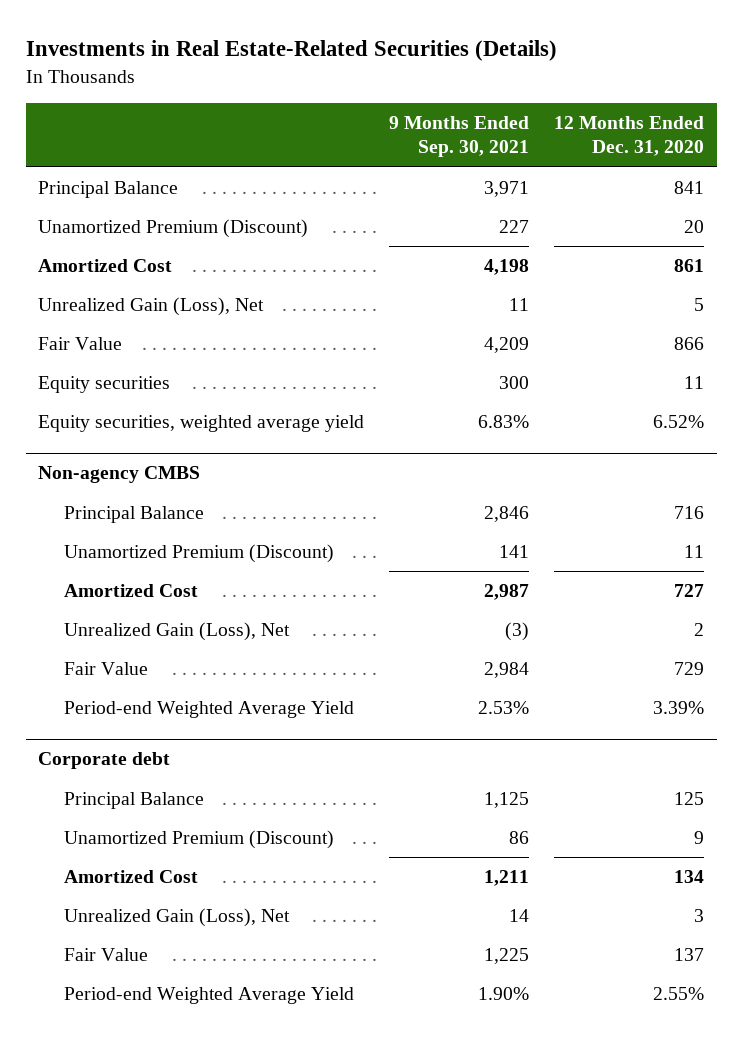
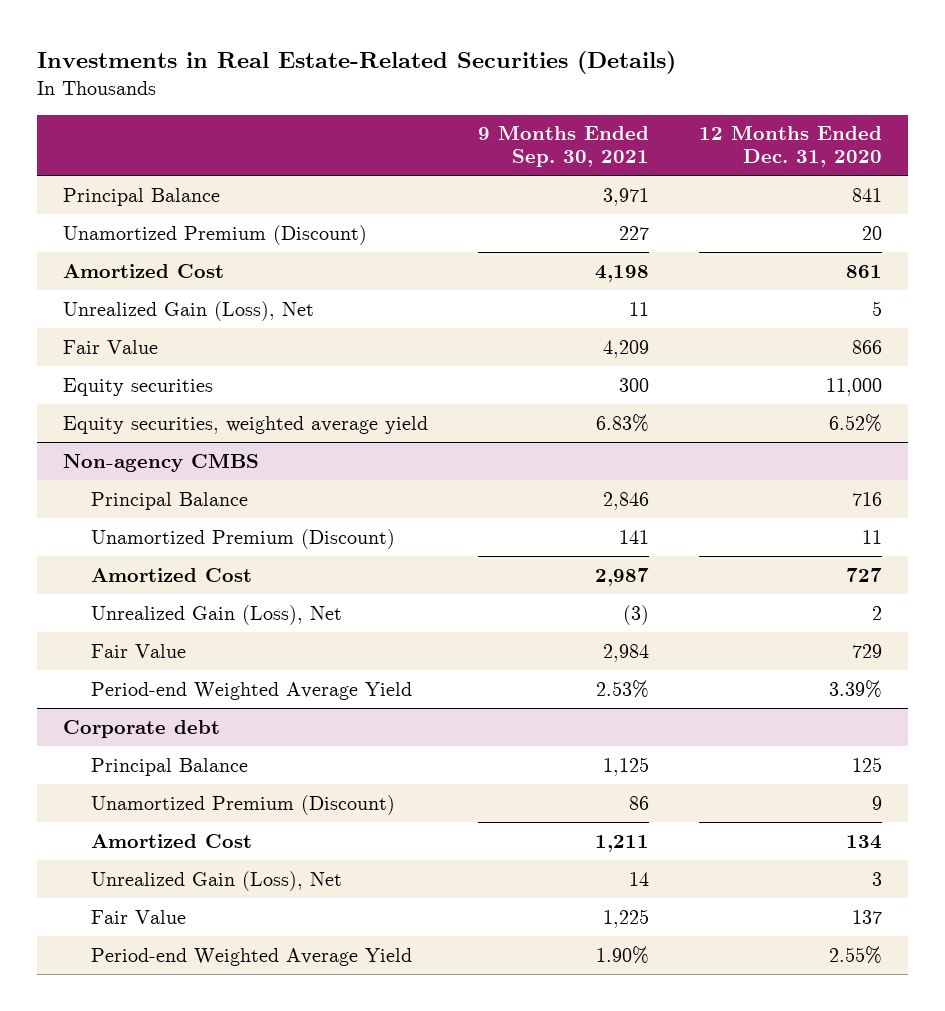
[684,376,705,390] 11 -> [826,377,883,396] 11,000

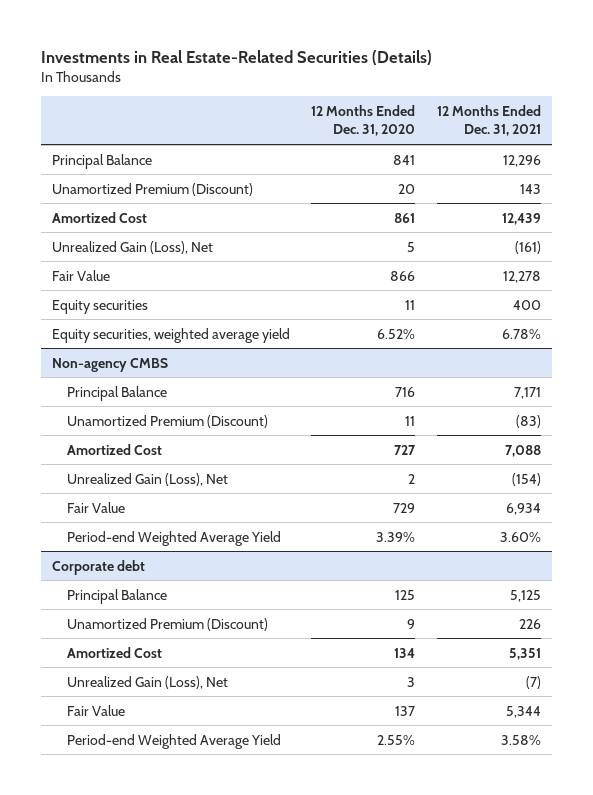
[478,125,650,168] 9 Months Ended Sep. 30, 2021 -> none
none -> [436,105,541,137] 12 Months Ended Dec. 31, 2021
[826,377,883,396] 11,000 -> [405,299,416,310] 11

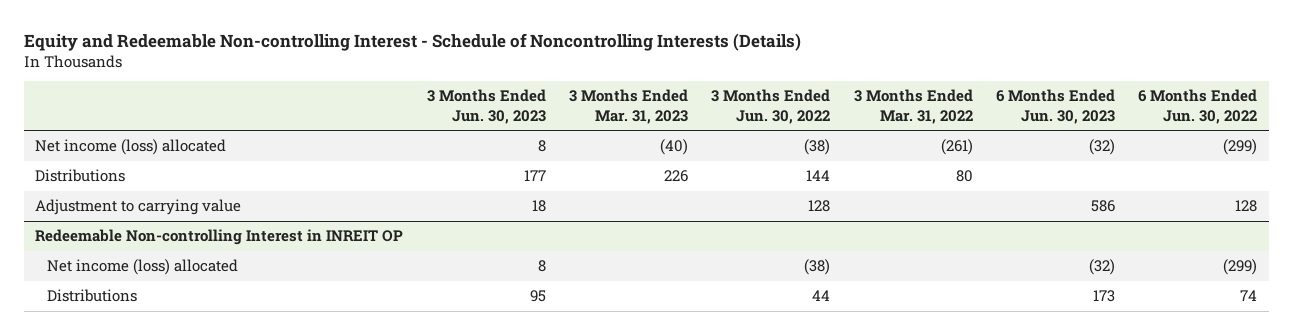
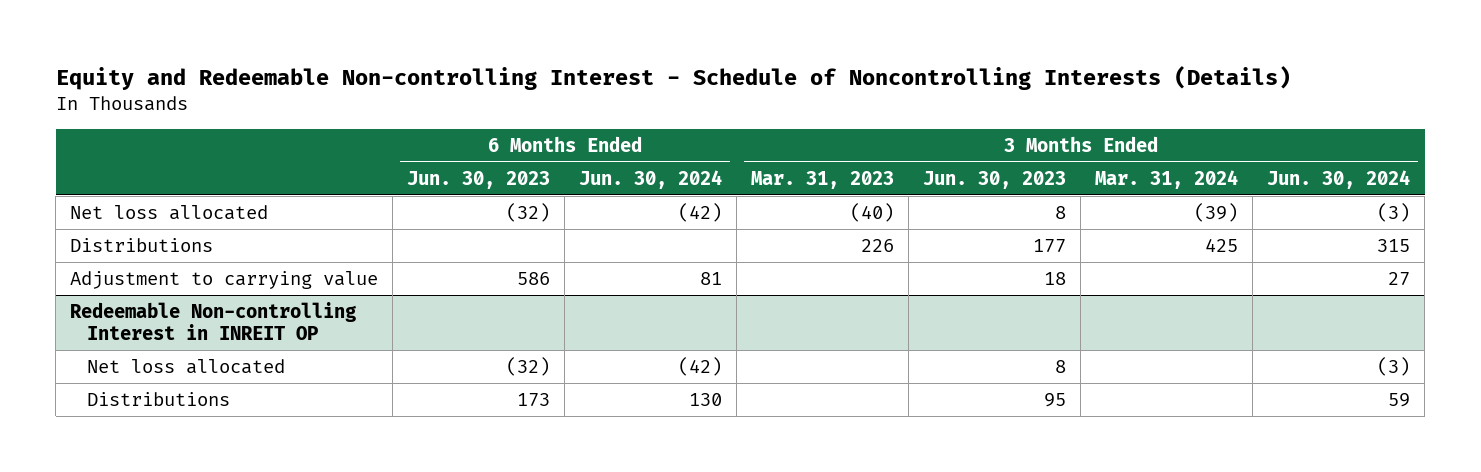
[711,89,831,124] 3 Months Ended Jun. 30, 2022 -> none
[853,89,973,124] 3 Months Ended Mar. 31, 2022 -> none
[1138,89,1258,124] 6 Months Ended Jun. 30, 2022 -> none
none -> [579,169,723,189] Jun. 30, 2024
none -> [1095,169,1239,189] Mar. 31, 2024
none -> [1267,169,1411,189] Jun. 30, 2024
[35,139,227,156] Net income (loss) allocated -> [70,205,269,221] Net loss allocated
[46,259,238,276] Net income (loss) allocated -> [86,359,285,375] Net loss allocated

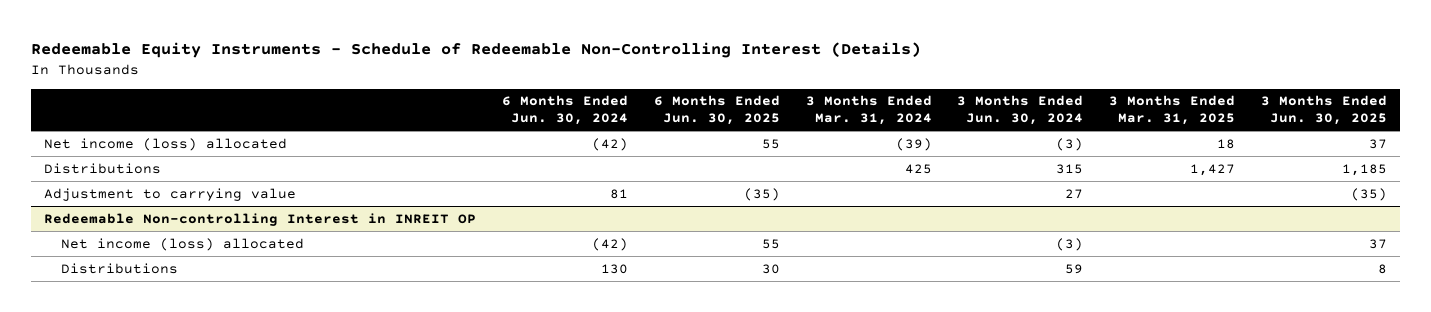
[55,65,1291,90] Equity and Redeemable Non-controlling Interest - Schedule of Noncontrolling Interests (Details) -> [31,42,922,59] Redeemable Equity Instruments - Schedule of Redeemable Non-Controlling Interest (Details)
[407,170,551,189] Jun. 30, 2023 -> none
[751,170,895,189] Mar. 31, 2023 -> none
[923,170,1067,189] Jun. 30, 2023 -> none
none -> [653,95,780,126] 6 Months Ended Jun. 30, 2025
none -> [1109,95,1236,126] 3 Months Ended Mar. 31, 2025
none -> [1261,95,1388,126] 3 Months Ended Jun. 30, 2025
[70,205,269,221] Net loss allocated -> [44,137,288,151] Net income (loss) allocated
[86,359,285,375] Net loss allocated -> [61,237,305,251] Net income (loss) allocated

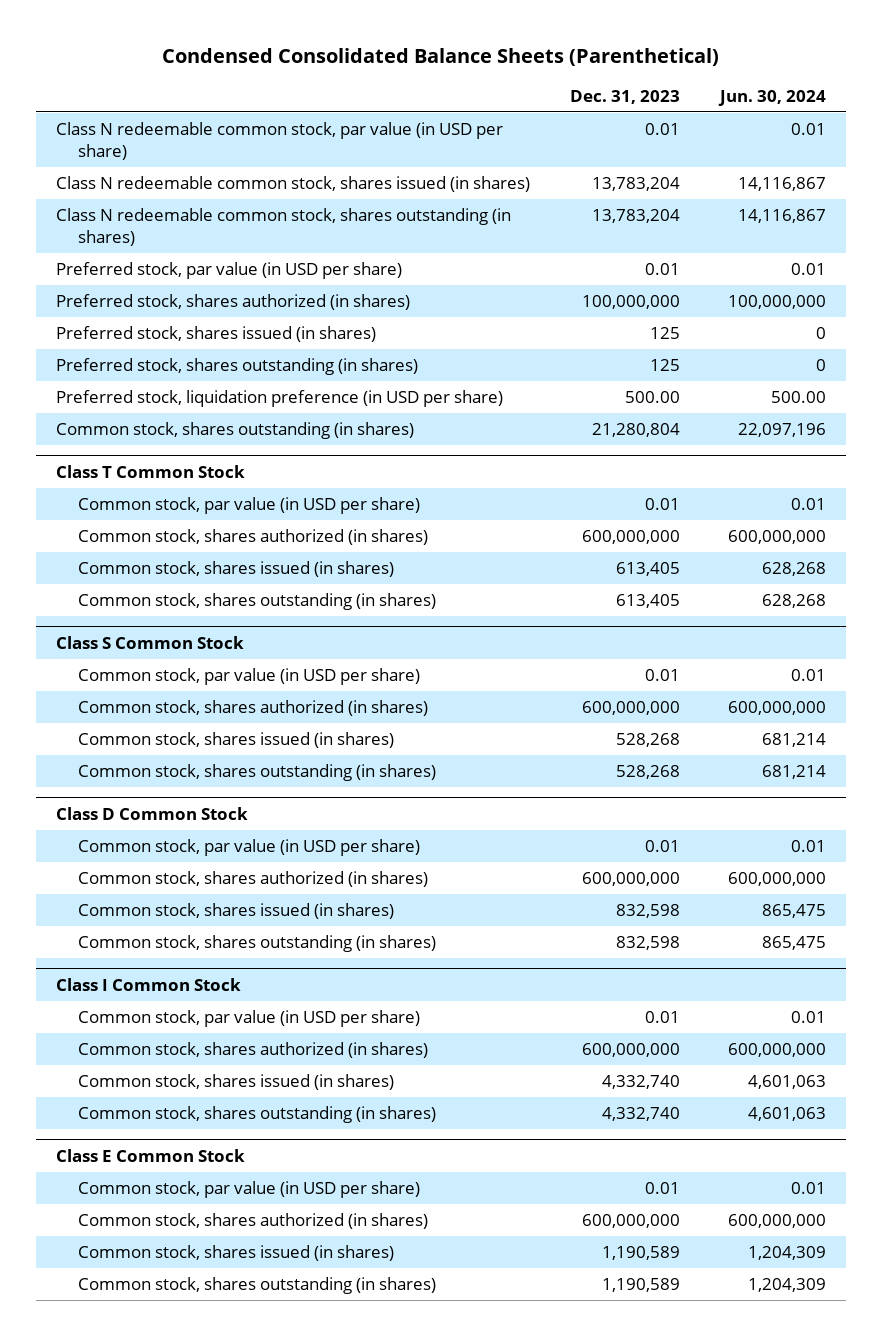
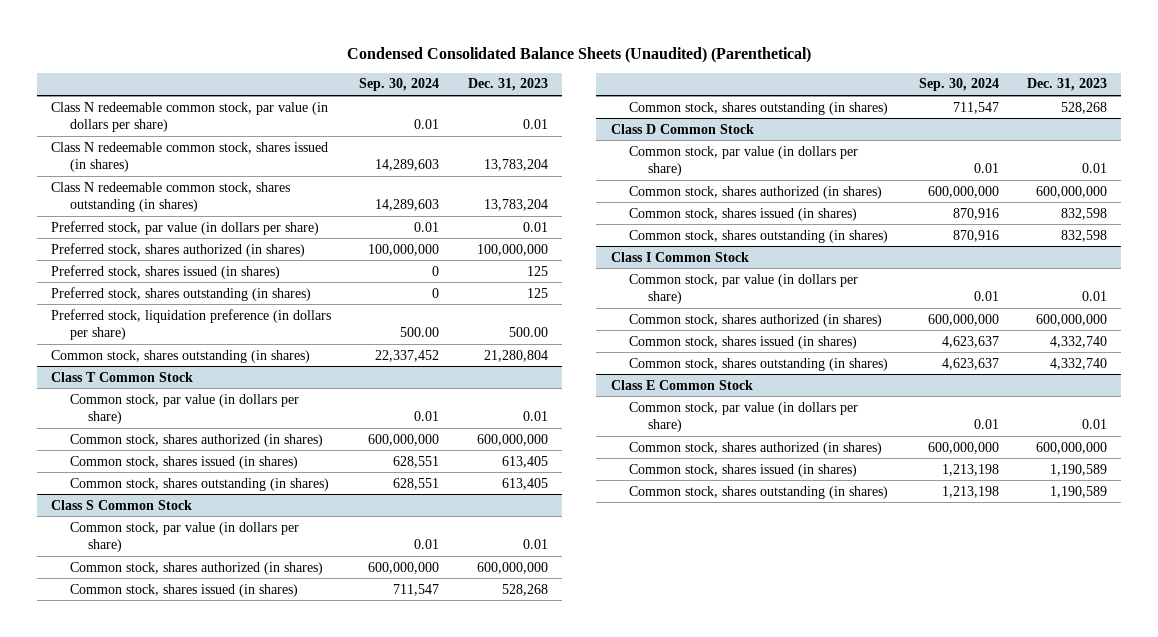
[162,47,720,66] Condensed Consolidated Balance Sheets (Parenthetical) -> [347,46,812,63] Condensed Consolidated Balance Sheets (Unaudited) (Parenthetical)
[718,89,827,106] Jun. 30, 2024 -> none
none -> [359,78,440,92] Sep. 30, 2024
[56,121,504,160] Class N redeemable common stock, par value (in USD per share) -> [51,101,329,133] Class N redeemable common stock, par value (in dollars per share)
[56,261,403,279] Preferred stock, par value (in USD per share) -> [51,220,320,235] Preferred stock, par value (in dollars per share)
[56,389,504,407] Preferred stock, liquidation preference (in USD per share) -> [51,308,332,341] Preferred stock, liquidation preference (in dollars per share)
[77,496,420,514] Common stock, par value (in USD per share) -> [69,393,299,425] Common stock, par value (in dollars per share)
[77,667,420,685] Common stock, par value (in USD per share) -> [69,521,299,553] Common stock, par value (in dollars per share)
[77,838,420,856] Common stock, par value (in USD per share) -> [629,145,859,177] Common stock, par value (in dollars per share)
[77,1009,420,1027] Common stock, par value (in USD per share) -> [629,273,859,305] Common stock, par value (in dollars per share)
[77,1180,420,1198] Common stock, par value (in USD per share) -> [629,401,859,433] Common stock, par value (in dollars per share)

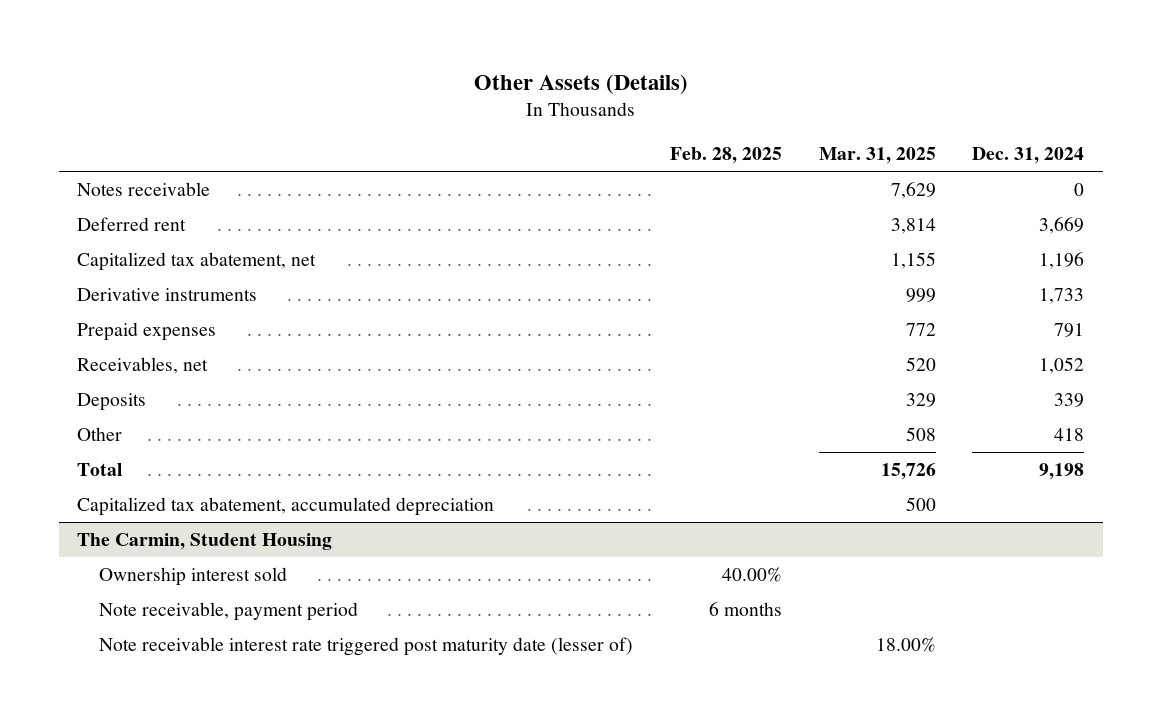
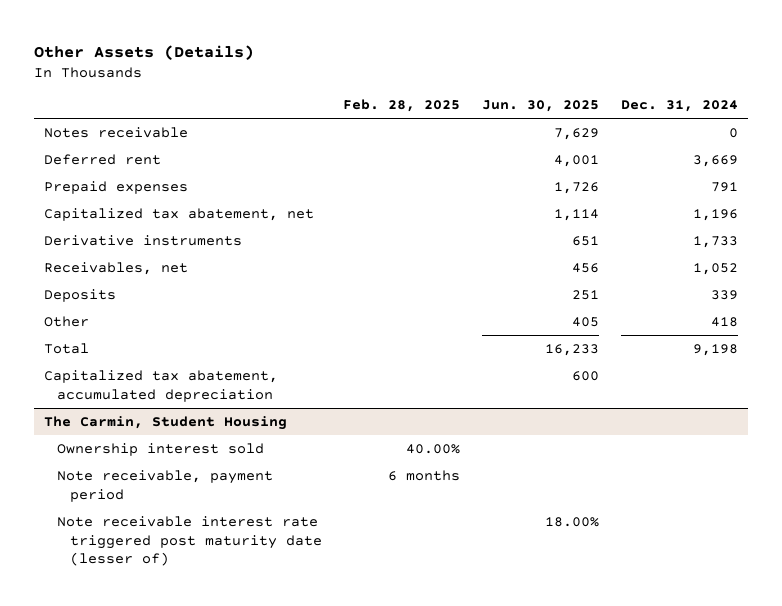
[818,147,936,165] Mar. 31, 2025 -> none
none -> [482,100,600,113] Jun. 30, 2025
[77,322,217,342] Prepaid expenses -> [44,180,189,194] Prepaid expenses

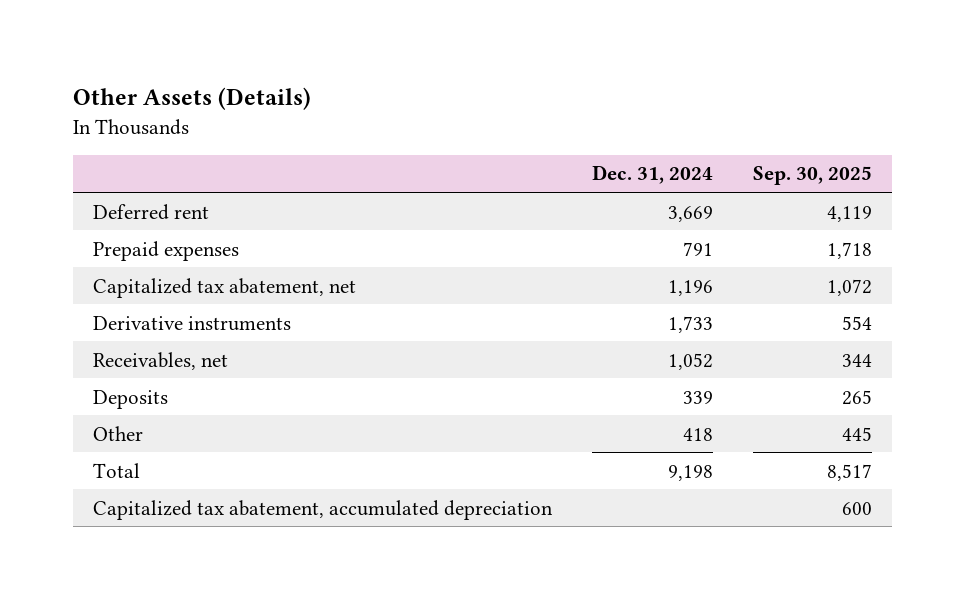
[343,99,461,113] Feb. 28, 2025 -> none
[482,100,600,113] Jun. 30, 2025 -> none
none -> [752,166,872,186] Sep. 30, 2025
[44,126,189,138] Notes receivable -> none
[44,415,288,430] The Carmin, Student Housing -> none
[57,442,265,456] Ownership interest sold -> none
[57,469,274,502] Note receivable, payment period -> none
[57,515,322,567] Note receivable interest rate triggered post maturity date (lesser of) -> none

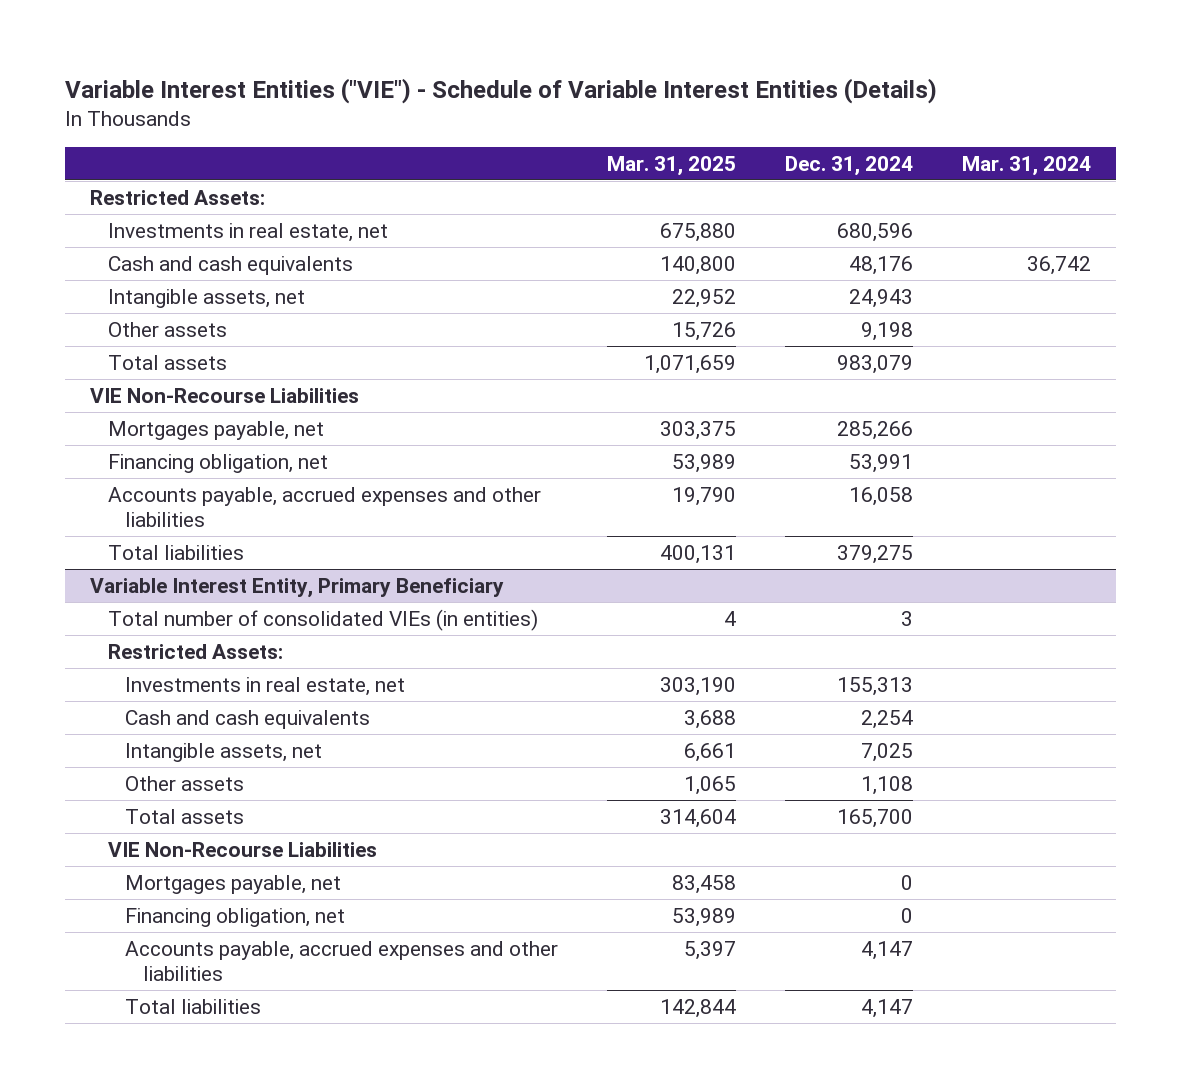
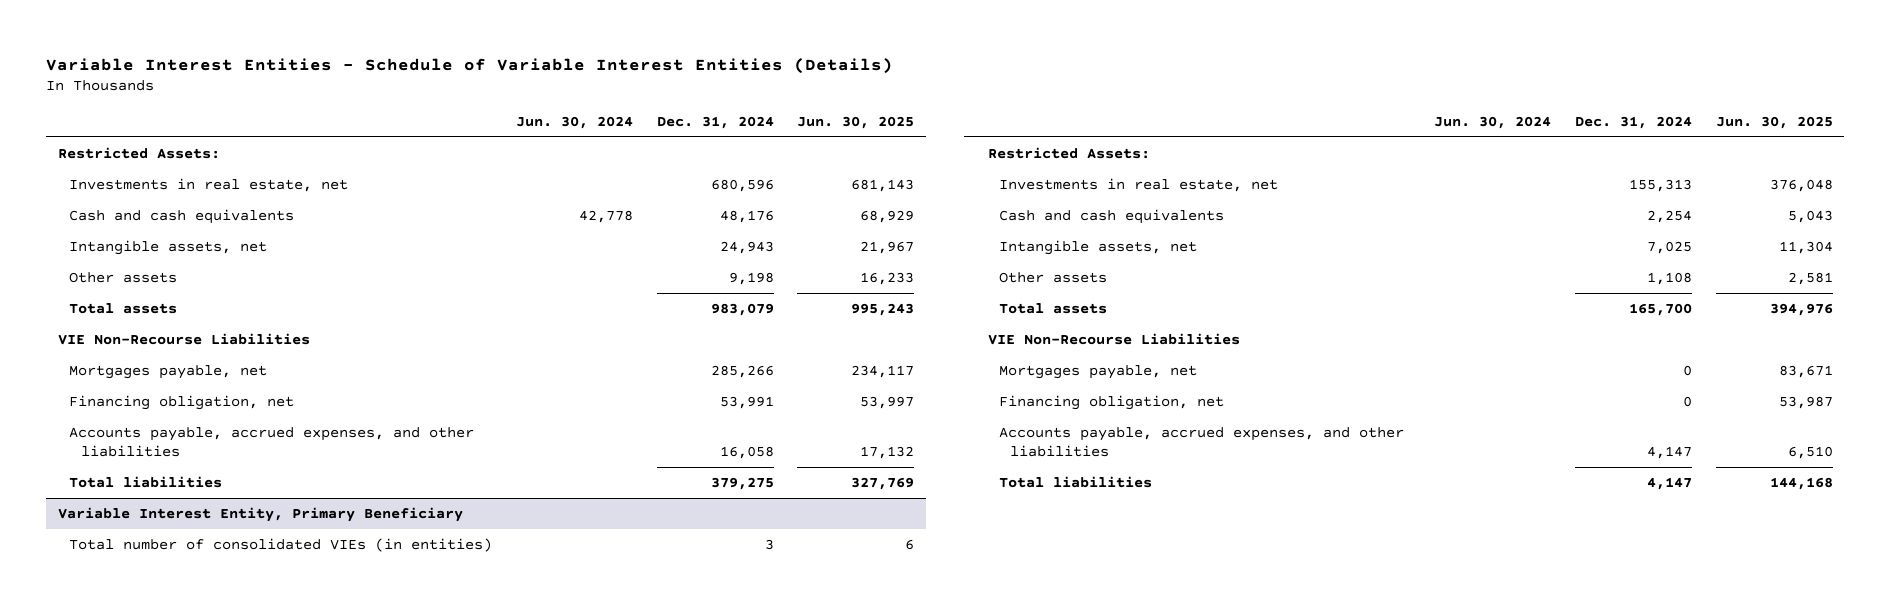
[65,77,938,104] Variable Interest Entities ("VIE") - Schedule of Variable Interest Entities (Details) -> [46,57,894,74] Variable Interest Entities - Schedule of Variable Interest Entities (Details)
[607,155,737,176] Mar. 31, 2025 -> none
[962,155,1092,176] Mar. 31, 2024 -> none
none -> [515,115,633,129] Jun. 30, 2024
none -> [797,115,915,129] Jun. 30, 2025
[107,486,541,527] Accounts payable, accrued expenses and other liabilities -> [69,427,475,458] Accounts payable, accrued expenses, and other liabilities
[125,940,559,981] Accounts payable, accrued expenses and other liabilities -> [998,427,1404,458] Accounts payable, accrued expenses, and other liabilities

